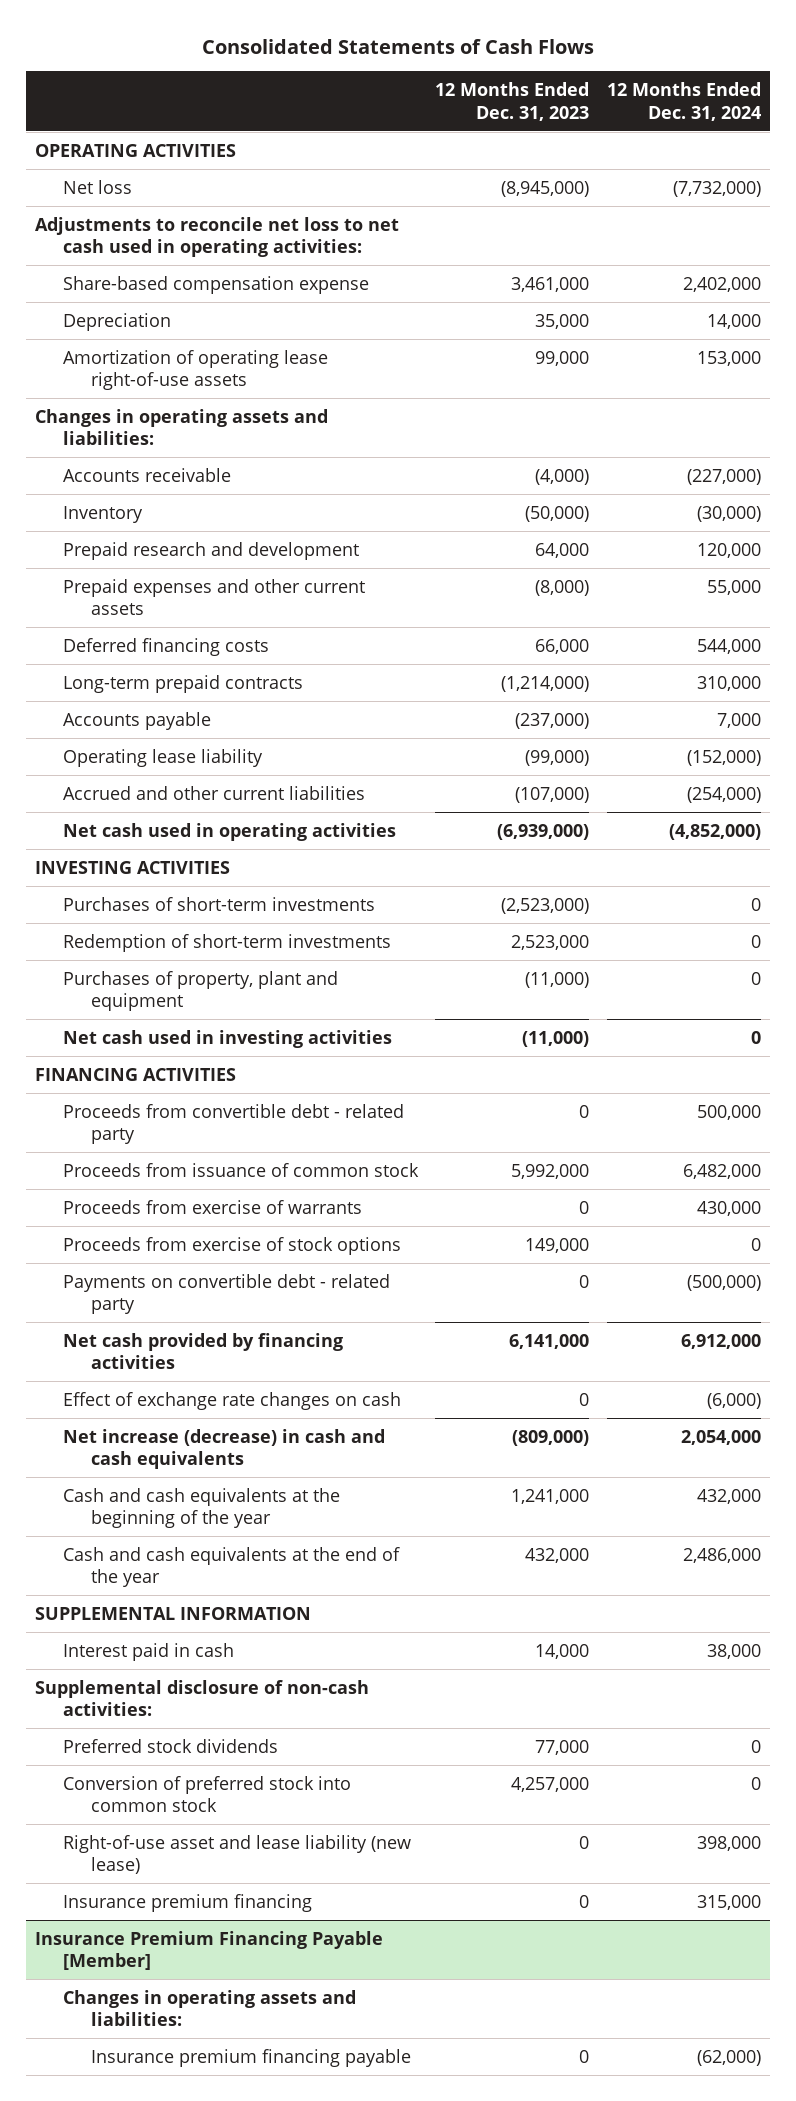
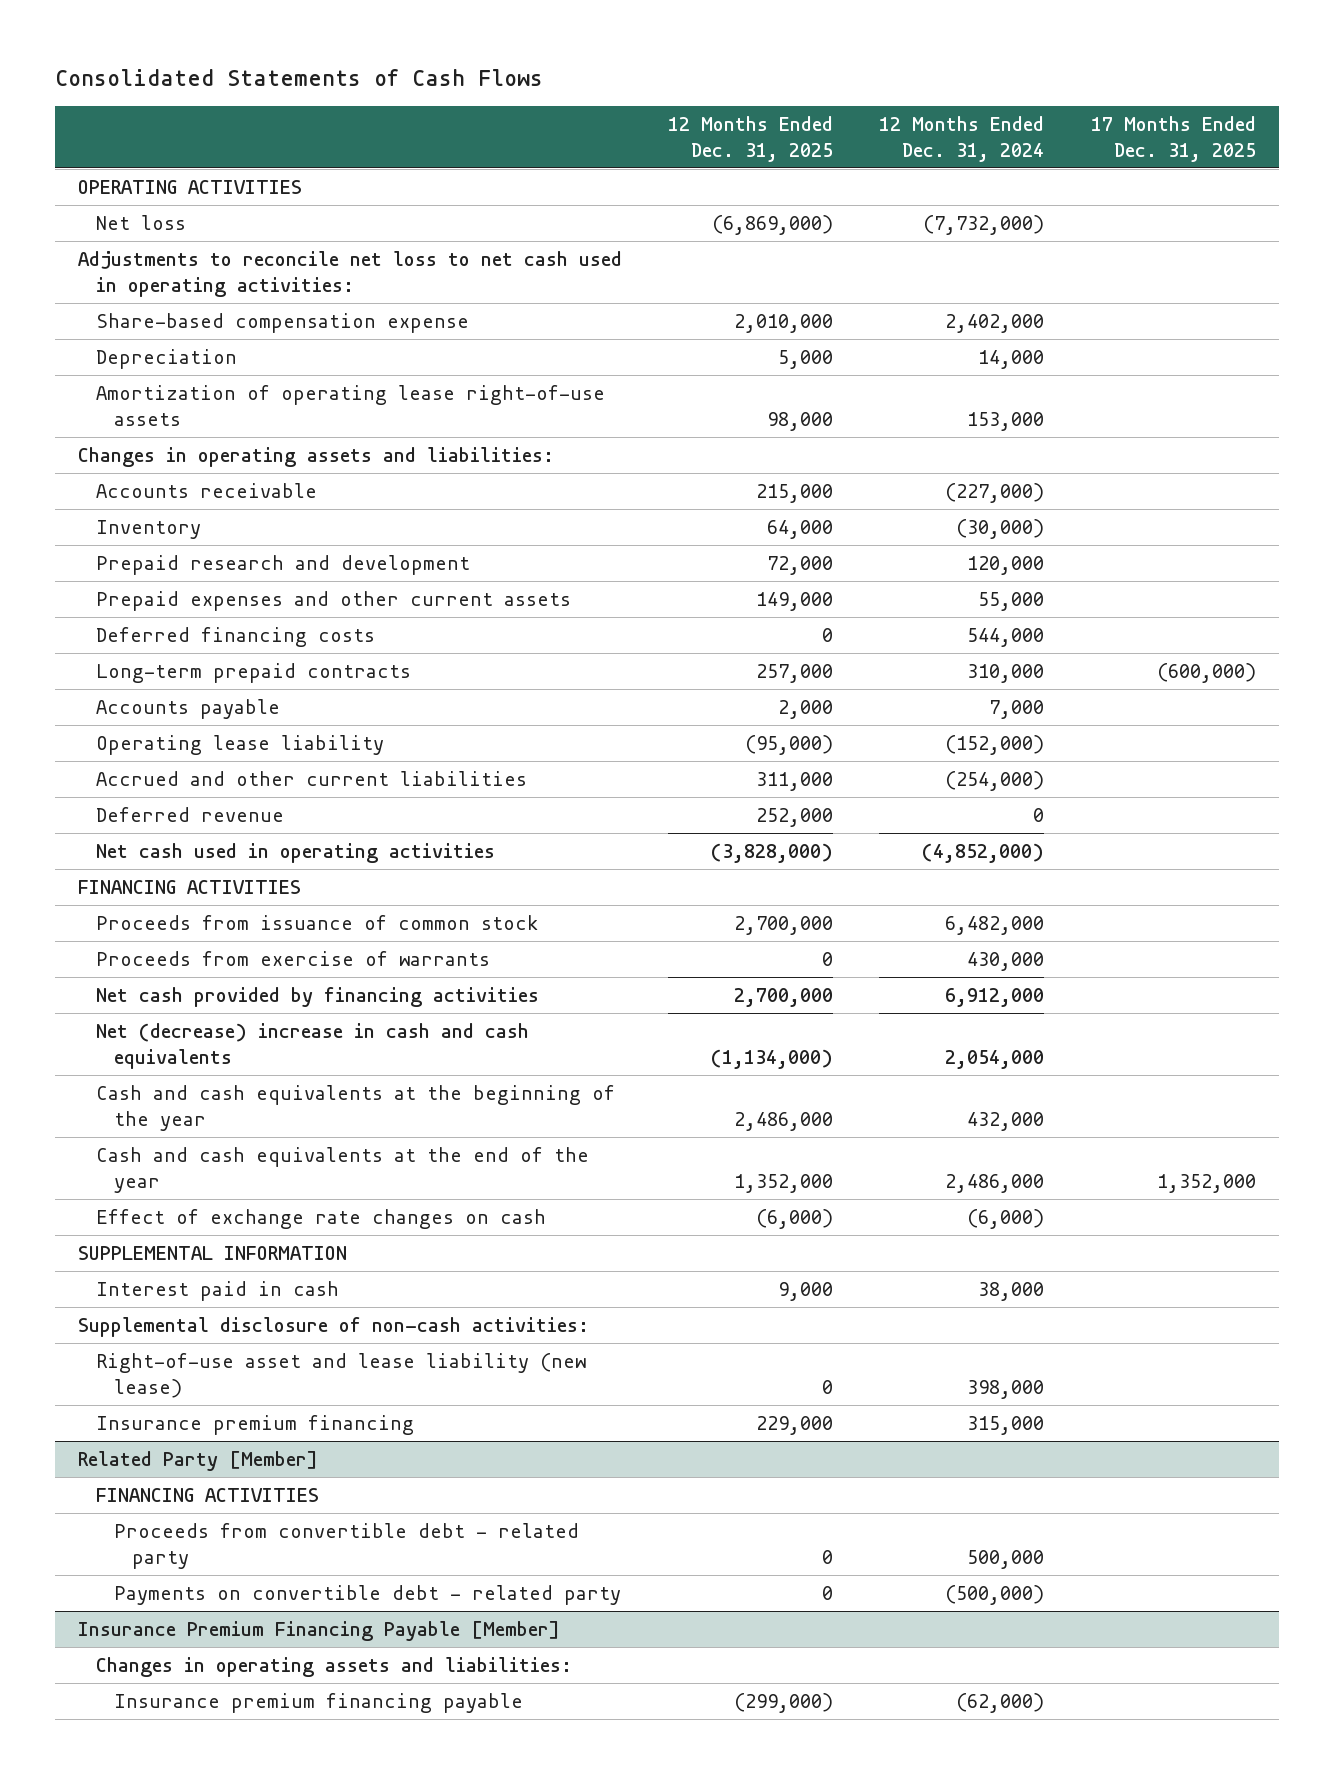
[435,81,590,121] 12 Months Ended Dec. 31, 2023 -> none
none -> [668,115,834,162] 12 Months Ended Dec. 31, 2025
none -> [1090,115,1256,162] 17 Months Ended Dec. 31, 2025
none -> [96,806,285,822] Deferred revenue
[35,860,231,874] INVESTING ACTIVITIES -> none
[62,896,375,911] Purchases of short-term investments -> none
[62,933,391,952] Redemption of short-term investments -> none
[62,970,338,1012] Purchases of property, plant and equipment -> none
[62,1029,392,1048] Net cash used in investing activities -> none
[62,1103,404,1145] Proceeds from convertible debt - related party -> none
[62,1236,401,1255] Proceeds from exercise of stock options -> none
[62,1273,390,1315] Payments on convertible debt - related party -> none
[62,1428,385,1470] Net increase (decrease) in cash and cash equivalents -> [96,1022,530,1069] Net (decrease) increase in cash and cash equivalents
[62,1391,401,1410] Effect of exchange rate changes on cash -> [96,1208,547,1229] Effect of exchange rate changes on cash
[62,1738,278,1753] Preferred stock dividends -> none
[62,1775,351,1813] Conversion of preferred stock into common stock -> none
none -> [77,1450,318,1471] Related Party [Member]
none -> [96,1487,320,1502] FINANCING ACTIVITIES
none -> [114,1522,580,1569] Proceeds from convertible debt - related party
none -> [114,1584,622,1605] Payments on convertible debt - related party

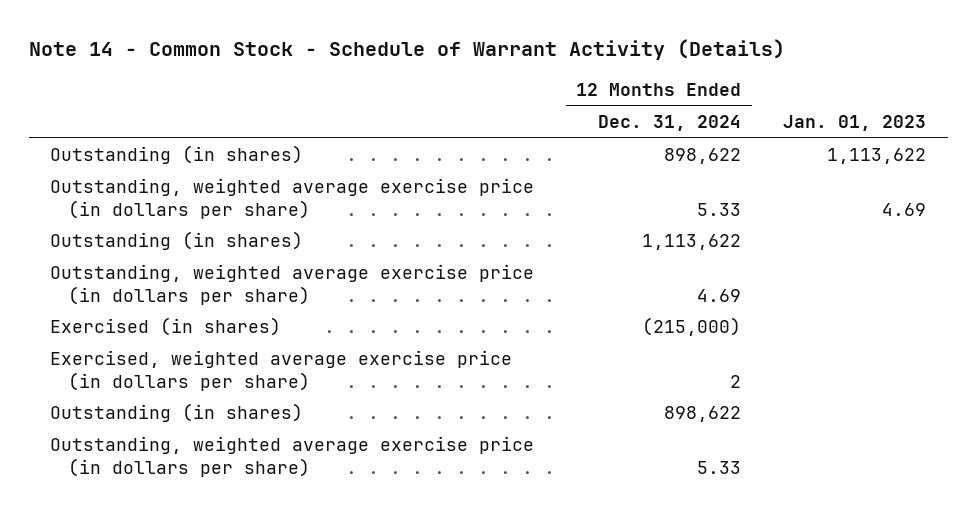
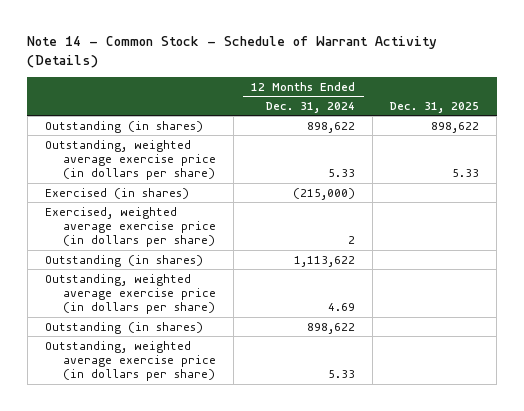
[783,114,927,131] Jan. 01, 2023 -> none
none -> [390,101,480,113] Dec. 31, 2025
[49,231,303,251] Outstanding (in shares) -> [44,254,203,267] Outstanding (in shares)
[49,264,534,305] Outstanding, weighted average exercise price (in dollars per share) -> [44,273,217,315] Outstanding, weighted average exercise price (in dollars per share)

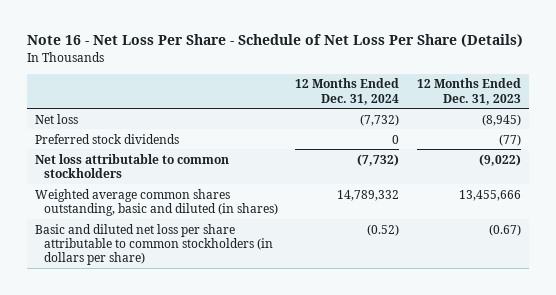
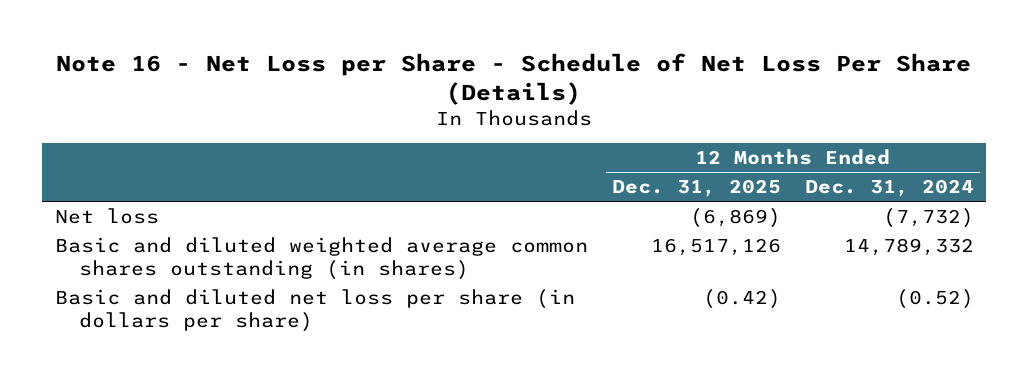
[26,34,523,48] Note 16 - Net Loss Per Share - Schedule of Net Loss Per Share (Details) -> [56,53,972,105] Note 16 - Net Loss per Share - Schedule of Net Loss Per Share (Details)
[416,78,521,105] 12 Months Ended Dec. 31, 2023 -> none
none -> [611,179,781,198] Dec. 31, 2025
[35,133,180,144] Preferred stock dividends -> none
[35,153,230,179] Net loss attributable to common stockholders -> none
[35,188,278,217] Weighted average common shares outstanding, basic and diluted (in shares) -> [54,236,588,280] Basic and diluted weighted average common shares outstanding (in shares)
[35,223,273,266] Basic and diluted net loss per share attributable to common stockholders (in dollars per share) -> [54,288,575,332] Basic and diluted net loss per share (in dollars per share)

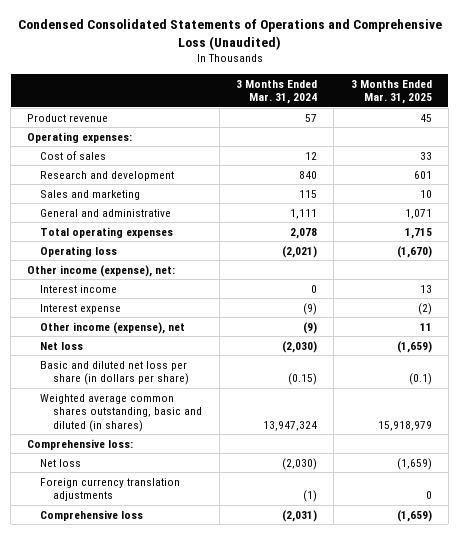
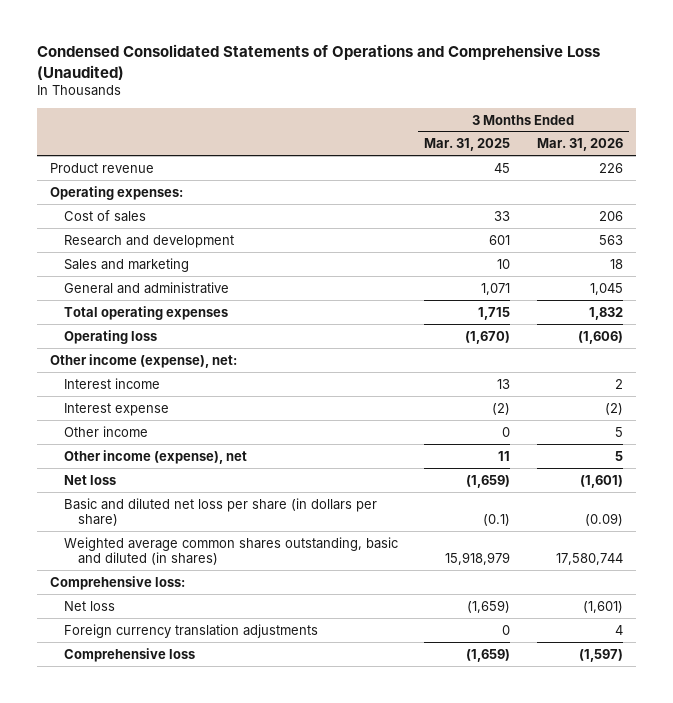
[235,79,317,105] 3 Months Ended Mar. 31, 2024 -> none
none -> [536,138,623,152] Mar. 31, 2026
none -> [64,425,149,437] Other income

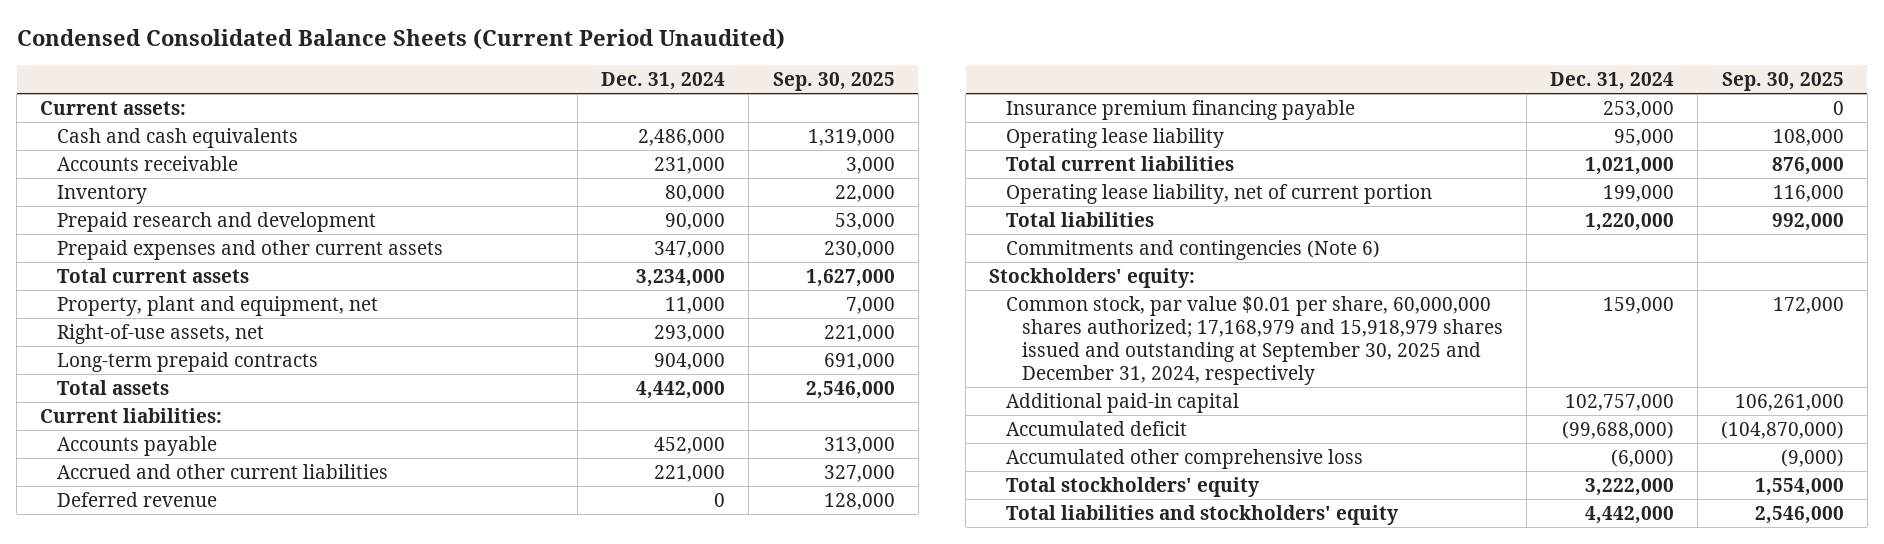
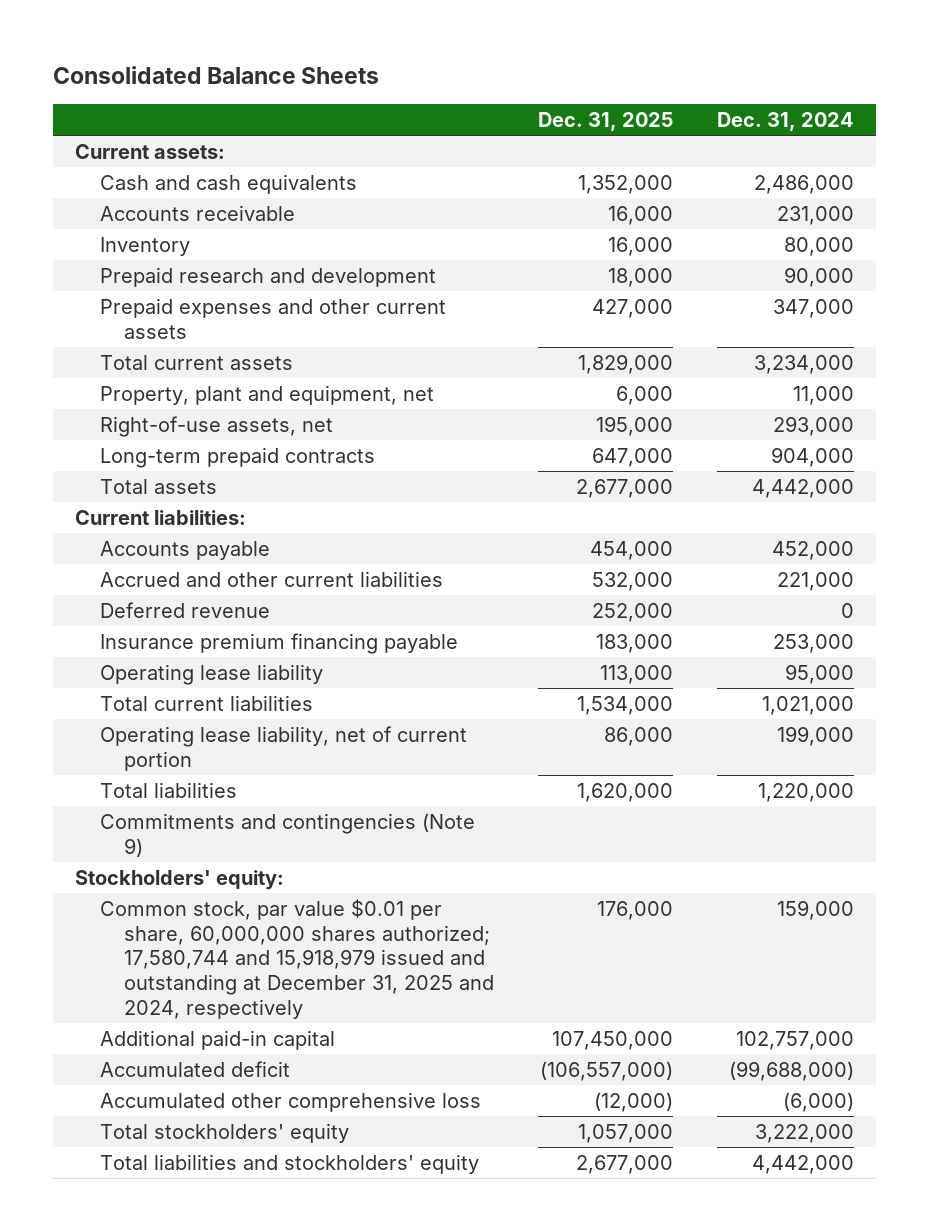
[16,29,785,51] Condensed Consolidated Balance Sheets (Current Period Unaudited) -> [53,66,380,85] Consolidated Balance Sheets
[772,72,895,92] Sep. 30, 2025 -> none
none -> [538,112,674,132] Dec. 31, 2025
[1005,240,1380,261] Commitments and contingencies (Note 6) -> [99,812,475,857] Commitments and contingencies (Note 9)
[1005,296,1504,385] Common stock, par value $0.01 per share, 60,000,000 shares authorized; 17,168,979 and 15,918,979 shares issued and outstanding at September 30, 2025 and December 31, 2024, respectively -> [99,898,495,1019] Common stock, par value $0.01 per share, 60,000,000 shares authorized; 17,580,744 and 15,918,979 issued and outstanding at December 31, 2025 and 2024, respectively

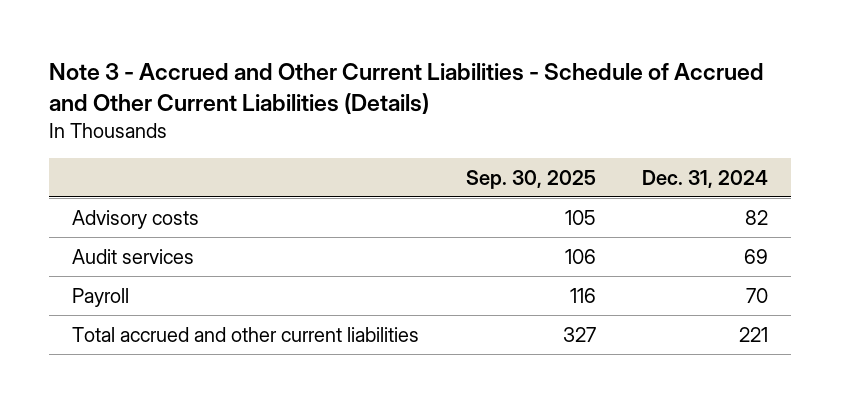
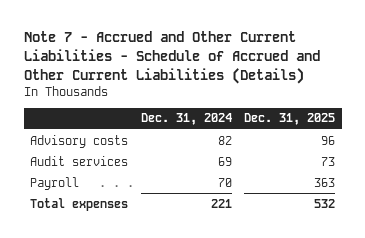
[49,63,765,115] Note 3 - Accrued and Other Current Liabilities - Schedule of Accrued and Other Current Liabilities (Details) -> [23,31,320,84] Note 7 - Accrued and Other Current Liabilities - Schedule of Accrued and Other Current Liabilities (Details)
[465,169,596,189] Sep. 30, 2025 -> none
none -> [244,113,336,126] Dec. 31, 2025
[72,326,420,342] Total accrued and other current liabilities -> [30,197,129,211] Total expenses

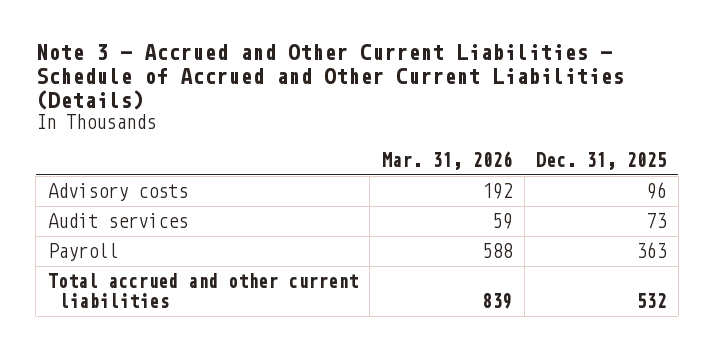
[23,31,320,84] Note 7 - Accrued and Other Current Liabilities - Schedule of Accrued and Other Current Liabilities (Details) -> [35,43,624,110] Note 3 - Accrued and Other Current Liabilities - Schedule of Accrued and Other Current Liabilities (Details)
[140,113,232,126] Dec. 31, 2024 -> none
none -> [382,150,513,170] Mar. 31, 2026
[30,197,129,211] Total expenses -> [47,273,358,308] Total accrued and other current liabilities

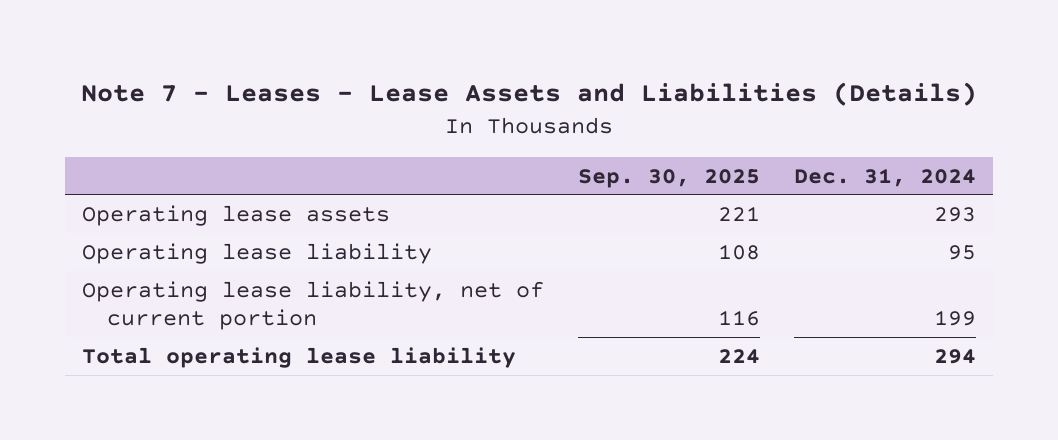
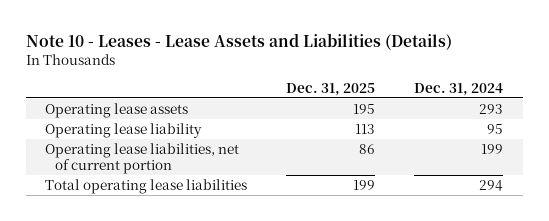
[81,82,978,107] Note 7 - Leases - Lease Assets and Liabilities (Details) -> [25,32,452,50] Note 10 - Leases - Lease Assets and Liabilities (Details)
[578,168,761,188] Sep. 30, 2025 -> none
none -> [286,82,376,96] Dec. 31, 2025
[81,280,544,330] Operating lease liability, net of current portion -> [45,142,240,175] Operating lease liabilities, net of current portion
[81,346,516,368] Total operating lease liability -> [45,178,248,194] Total operating lease liabilities

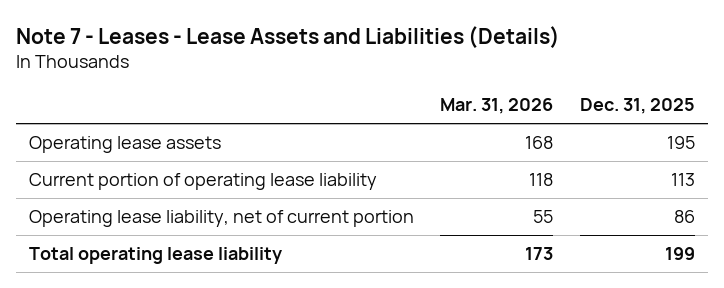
[25,32,452,50] Note 10 - Leases - Lease Assets and Liabilities (Details) -> [15,25,560,48] Note 7 - Leases - Lease Assets and Liabilities (Details)
[414,82,504,96] Dec. 31, 2024 -> none
none -> [440,98,554,115] Mar. 31, 2026
[45,122,203,138] Operating lease liability -> [28,173,377,191] Current portion of operating lease liability
[45,142,240,175] Operating lease liabilities, net of current portion -> [28,210,414,228] Operating lease liability, net of current portion
[45,178,248,194] Total operating lease liabilities -> [28,247,282,265] Total operating lease liability

